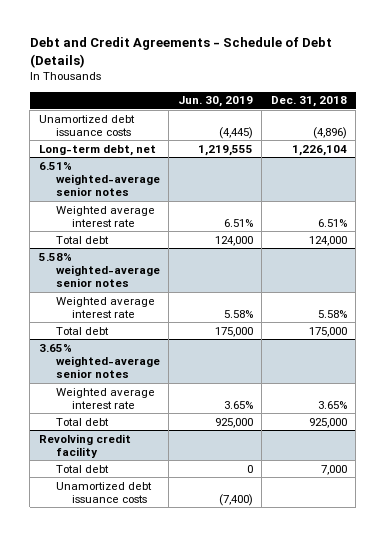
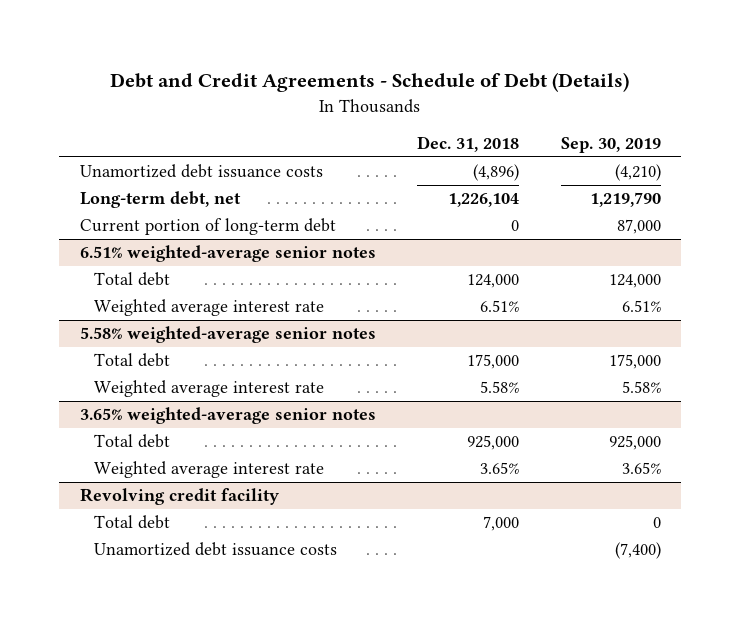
[177,96,253,108] Jun. 30, 2019 -> none
none -> [560,136,661,153] Sep. 30, 2019
none -> [80,218,337,236] Current portion of long-term debt
[55,205,155,227] Weighted average interest rate -> [93,299,324,317] Weighted average interest rate
[55,296,155,318] Weighted average interest rate -> [93,380,324,398] Weighted average interest rate
[55,387,155,409] Weighted average interest rate -> [93,461,324,479] Weighted average interest rate

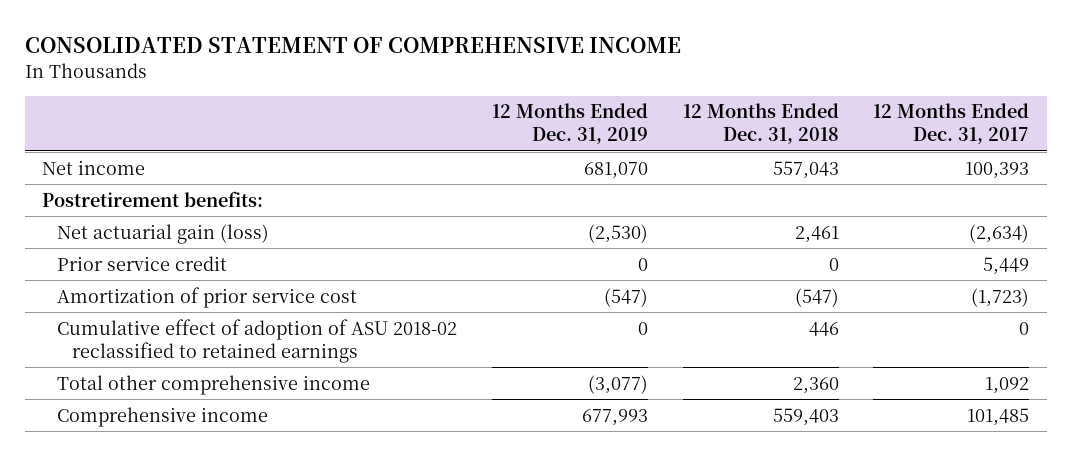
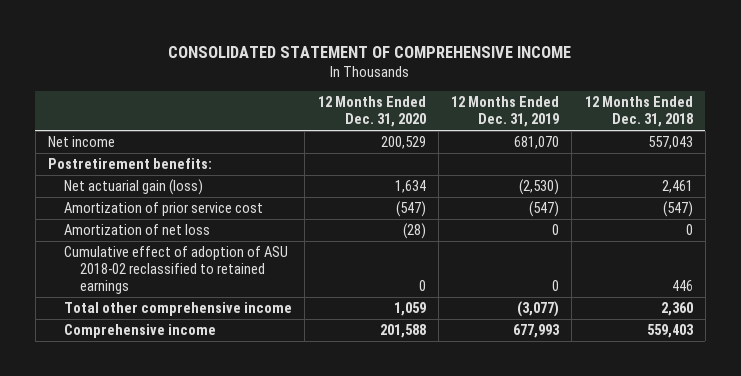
[873,103,1030,145] 12 Months Ended Dec. 31, 2017 -> none
none -> [317,96,426,128] 12 Months Ended Dec. 31, 2020
[57,255,228,271] Prior service credit -> none
none -> [64,224,211,236] Amortization of net loss

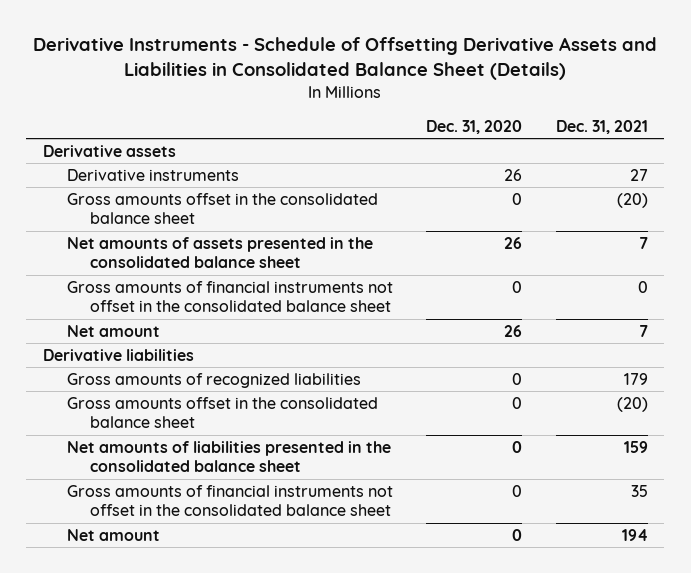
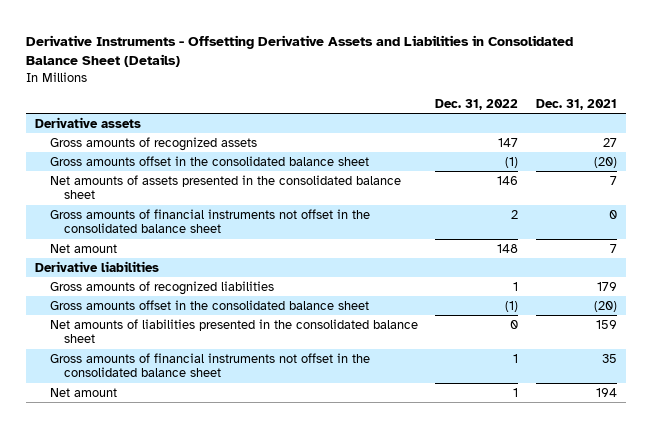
[33,37,658,81] Derivative Instruments - Schedule of Offsetting Derivative Assets and Liabilities in Consolidated Balance Sheet (Details) -> [26,34,574,67] Derivative Instruments - Offsetting Derivative Assets and Liabilities in Consolidated Balance Sheet (Details)
[426,119,523,134] Dec. 31, 2020 -> none
none -> [435,98,519,110] Dec. 31, 2022
[66,168,239,181] Derivative instruments -> [49,136,257,151] Gross amounts of recognized assets

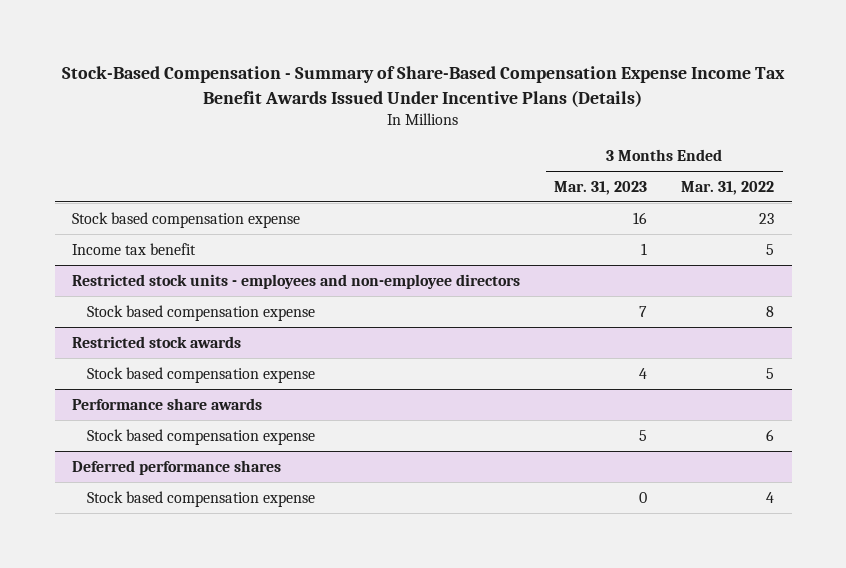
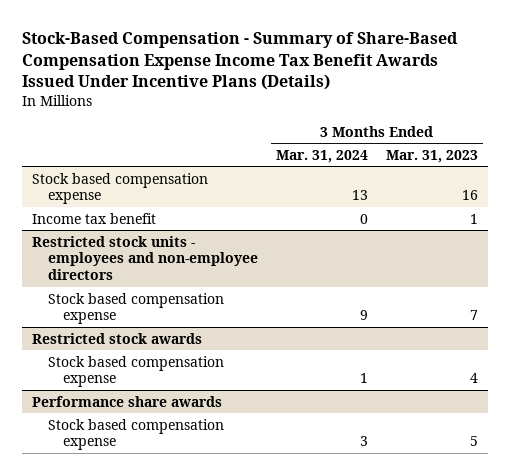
[681,180,775,195] Mar. 31, 2022 -> none
none -> [275,149,368,163] Mar. 31, 2024
[71,459,281,475] Deferred performance shares -> none
[86,490,315,507] Stock based compensation expense -> none

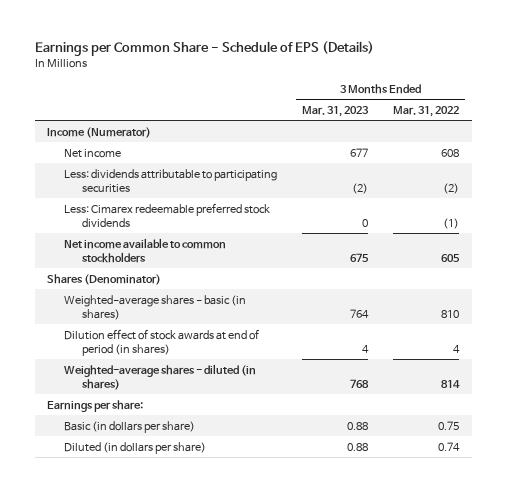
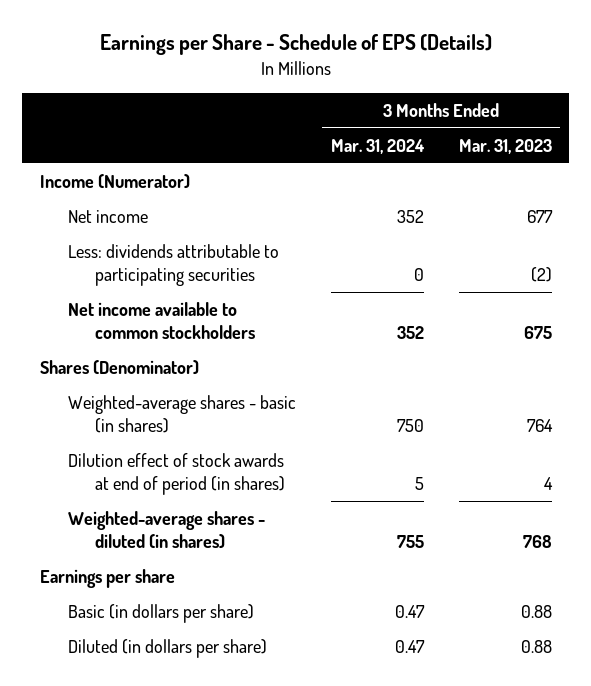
[34,40,374,56] Earnings per Common Share - Schedule of EPS (Details) -> [99,34,492,56] Earnings per Share - Schedule of EPS (Details)
[393,105,460,117] Mar. 31, 2022 -> none
none -> [330,138,425,154] Mar. 31, 2024
[64,202,271,227] Less: Cimarex redeemable preferred stock dividends -> none
[47,399,144,412] Earnings per share: -> [39,569,175,589] Earnings per share

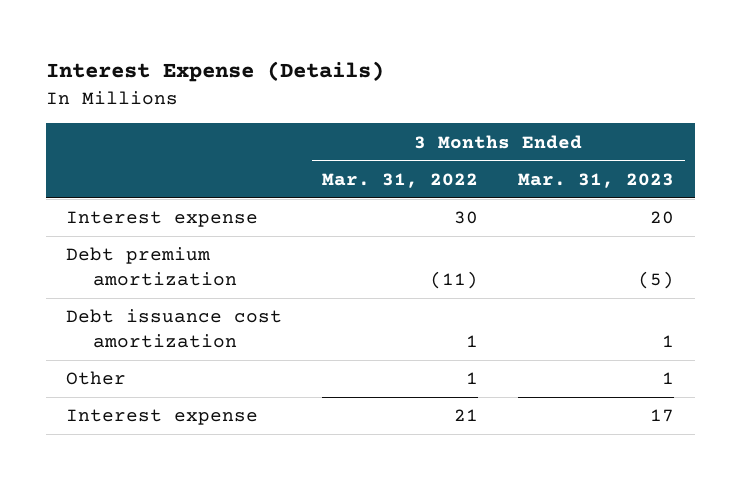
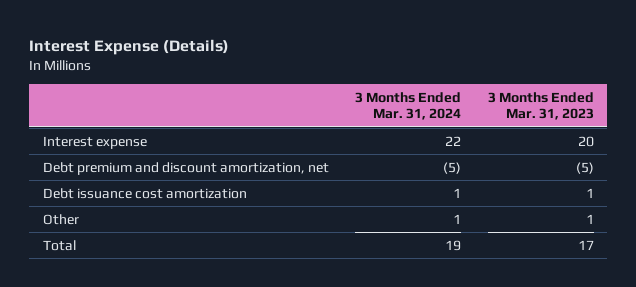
[322,172,479,188] Mar. 31, 2022 -> none
none -> [355,91,462,121] 3 Months Ended Mar. 31, 2024
[66,247,237,287] Debt premium amortization -> [42,161,329,175] Debt premium and discount amortization, net
[66,409,259,426] Interest expense -> [42,239,76,251] Total

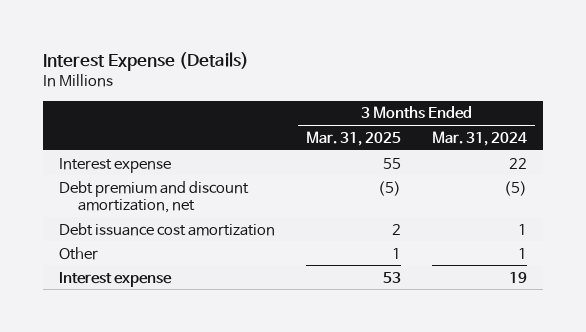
[487,91,594,121] 3 Months Ended Mar. 31, 2023 -> none
none -> [306,130,402,146] Mar. 31, 2025
[42,239,76,251] Total -> none
none -> [58,271,172,287] Interest expense

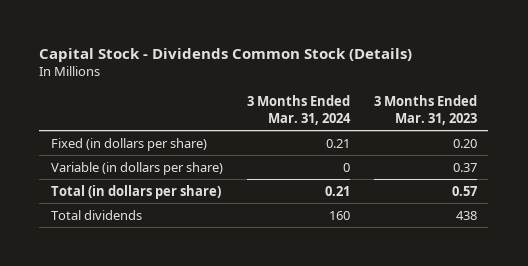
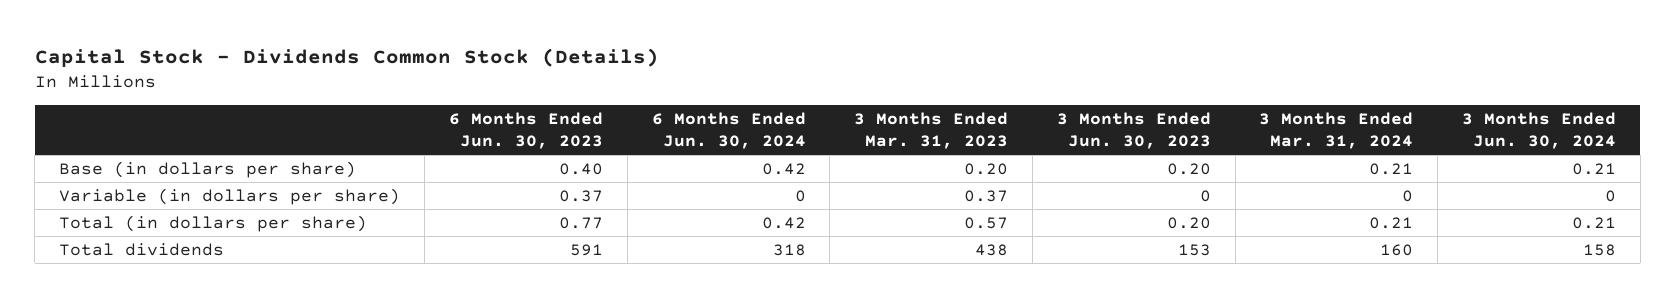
none -> [448,112,603,150] 6 Months Ended Jun. 30, 2023
none -> [651,112,806,150] 6 Months Ended Jun. 30, 2024
none -> [1056,112,1211,150] 3 Months Ended Jun. 30, 2023
none -> [1462,112,1617,150] 3 Months Ended Jun. 30, 2024
[50,137,207,151] Fixed (in dollars per share) -> [59,160,357,178] Base (in dollars per share)

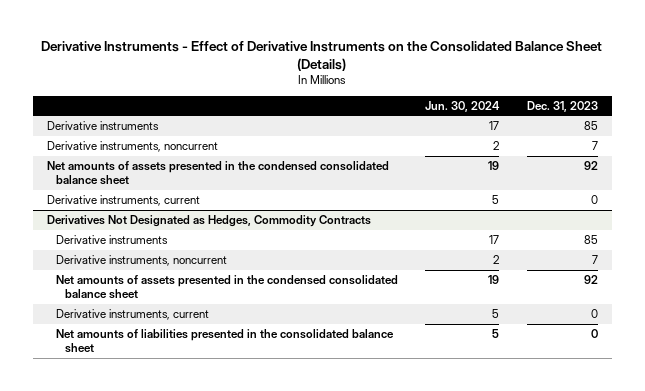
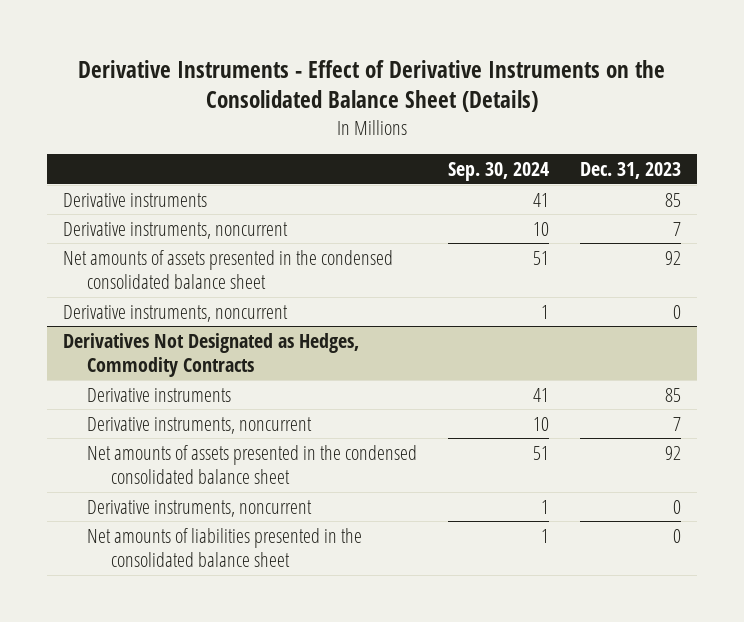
[425,100,501,112] Jun. 30, 2024 -> none
none -> [448,162,550,182] Sep. 30, 2024
[46,195,200,207] Derivative instruments, current -> [62,304,288,322] Derivative instruments, noncurrent
[55,309,209,321] Derivative instruments, current -> [86,499,312,517] Derivative instruments, noncurrent

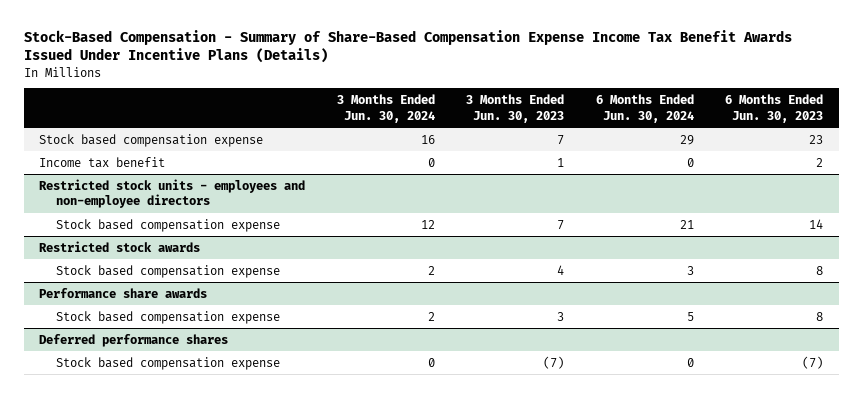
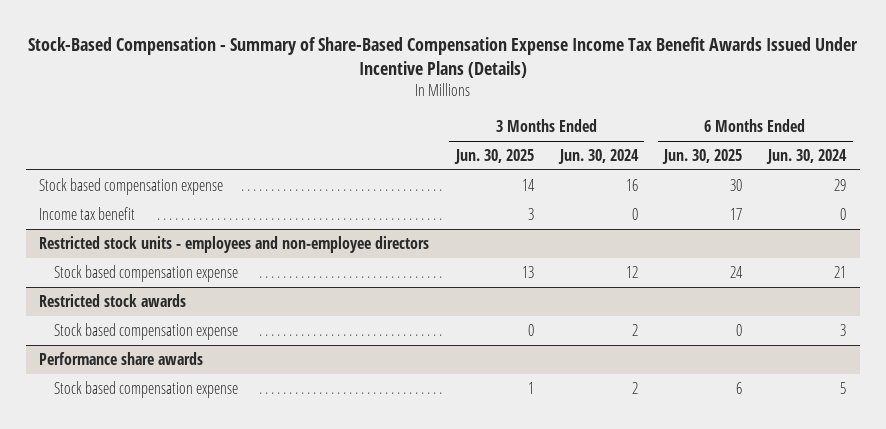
[466,94,565,123] 3 Months Ended Jun. 30, 2023 -> none
[725,94,824,123] 6 Months Ended Jun. 30, 2023 -> none
none -> [453,149,534,165] Jun. 30, 2025
none -> [662,149,743,165] Jun. 30, 2025
[39,333,229,347] Deferred performance shares -> none
[56,356,281,370] Stock based compensation expense -> none

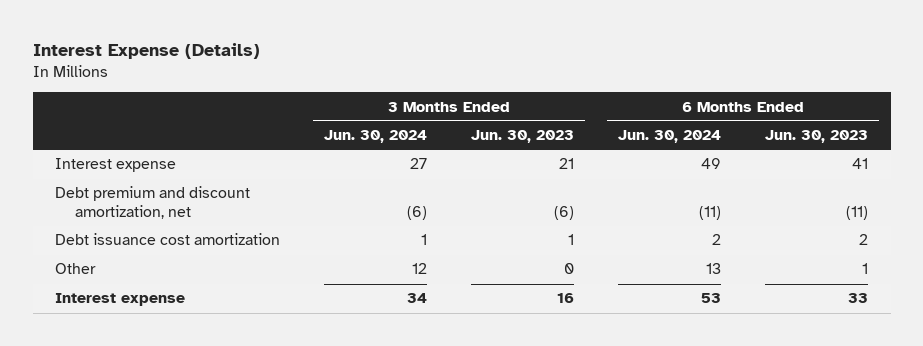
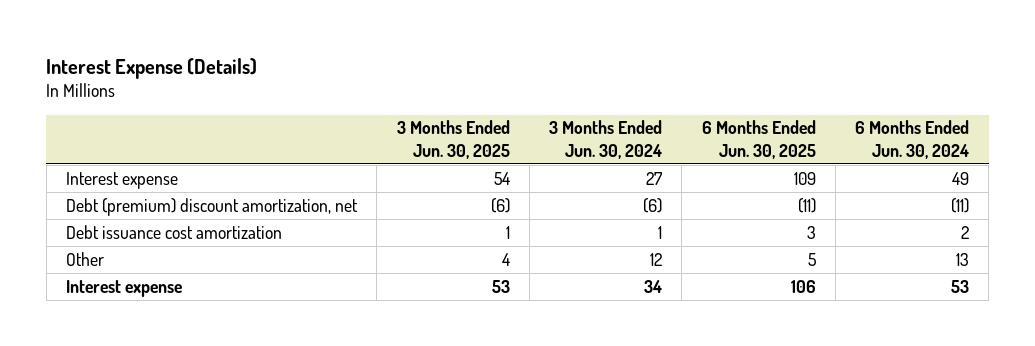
[471,130,575,144] Jun. 30, 2023 -> none
[765,130,869,144] Jun. 30, 2023 -> none
none -> [396,120,510,159] 3 Months Ended Jun. 30, 2025
none -> [701,120,816,159] 6 Months Ended Jun. 30, 2025
[54,186,250,220] Debt premium and discount amortization, net -> [66,197,359,216] Debt (premium) discount amortization, net

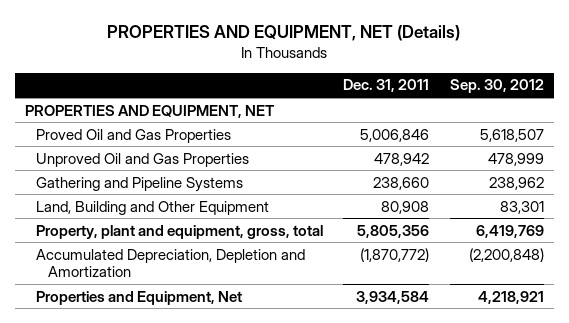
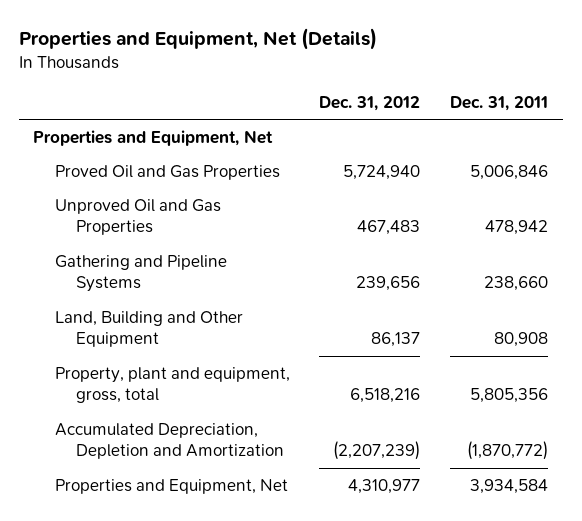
[107,24,461,41] PROPERTIES AND EQUIPMENT, NET (Details) -> [18,27,377,50] Properties and Equipment, Net (Details)
[449,79,544,94] Sep. 30, 2012 -> none
none -> [319,95,421,111] Dec. 31, 2012
[24,104,275,118] PROPERTIES AND EQUIPMENT, NET -> [33,129,274,146] Properties and Equipment, Net

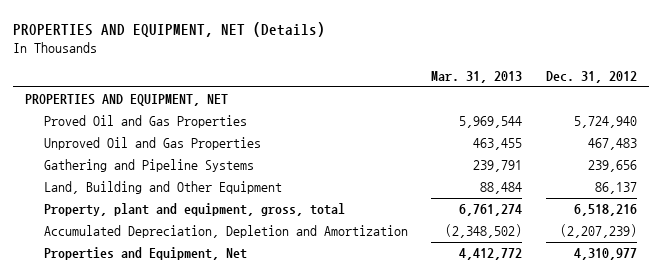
[18,27,377,50] Properties and Equipment, Net (Details) -> [13,22,326,38] PROPERTIES AND EQUIPMENT, NET (Details)
[450,95,549,111] Dec. 31, 2011 -> none
none -> [431,71,523,84] Mar. 31, 2013
[33,129,274,146] Properties and Equipment, Net -> [25,93,229,106] PROPERTIES AND EQUIPMENT, NET

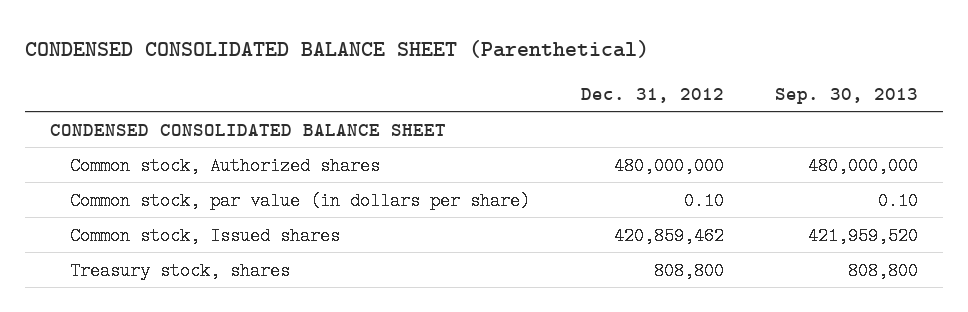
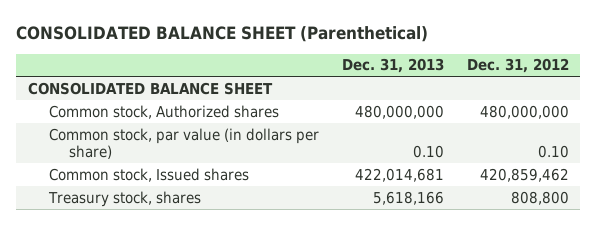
[24,40,649,59] CONDENSED CONSOLIDATED BALANCE SHEET (Parenthetical) -> [16,26,429,43] CONSOLIDATED BALANCE SHEET (Parenthetical)
[775,87,919,104] Sep. 30, 2013 -> none
none -> [341,58,444,74] Dec. 31, 2013
[50,123,447,136] CONDENSED CONSOLIDATED BALANCE SHEET -> [27,81,273,95] CONSOLIDATED BALANCE SHEET

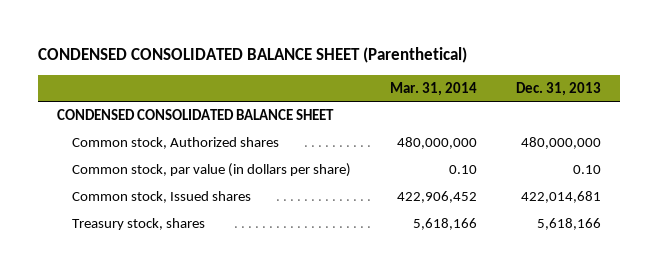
[16,26,429,43] CONSOLIDATED BALANCE SHEET (Parenthetical) -> [37,47,467,64] CONDENSED CONSOLIDATED BALANCE SHEET (Parenthetical)
[466,58,569,74] Dec. 31, 2012 -> none
none -> [390,81,478,96] Mar. 31, 2014
[27,81,273,95] CONSOLIDATED BALANCE SHEET -> [57,109,335,121] CONDENSED CONSOLIDATED BALANCE SHEET

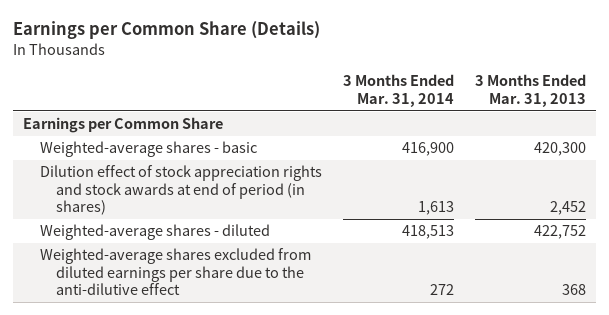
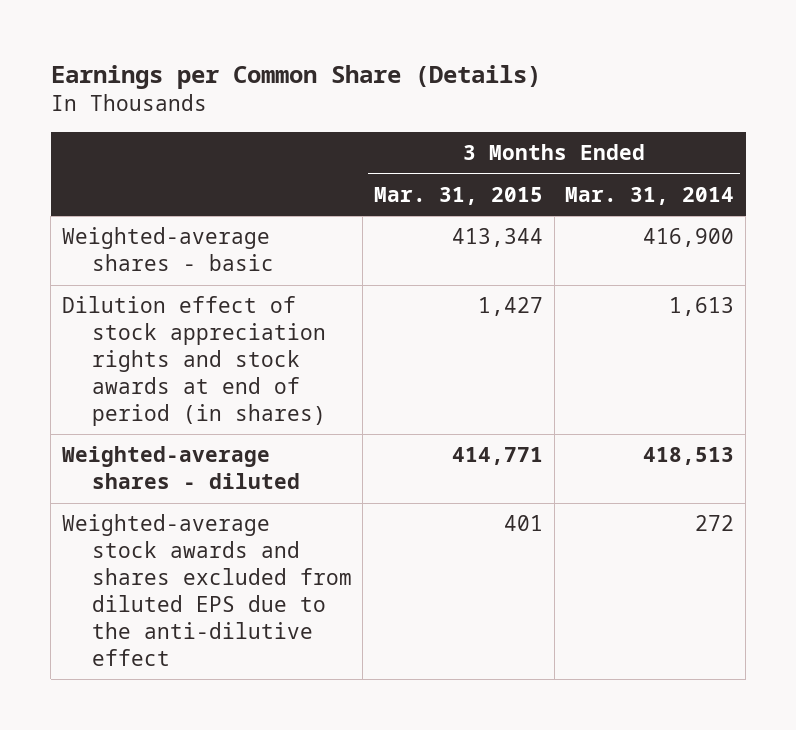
[474,74,586,108] 3 Months Ended Mar. 31, 2013 -> none
none -> [374,186,544,205] Mar. 31, 2015
[23,117,224,134] Earnings per Common Share -> none
[39,248,311,296] Weighted-average shares excluded from diluted earnings per share due to the anti-dilutive effect -> [61,514,352,666] Weighted-average stock awards and shares excluded from diluted EPS due to the anti-dilutive effect

